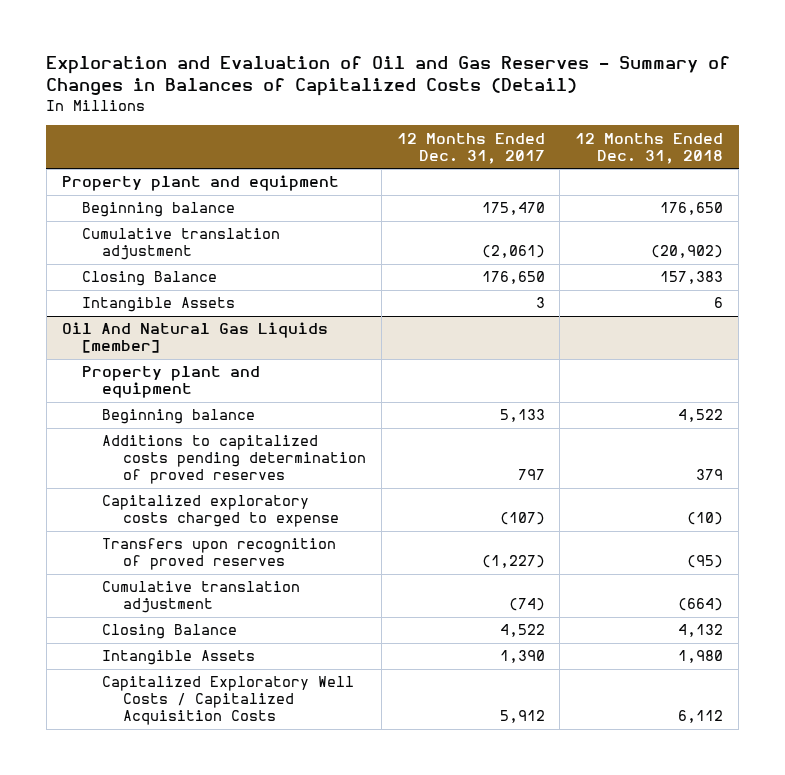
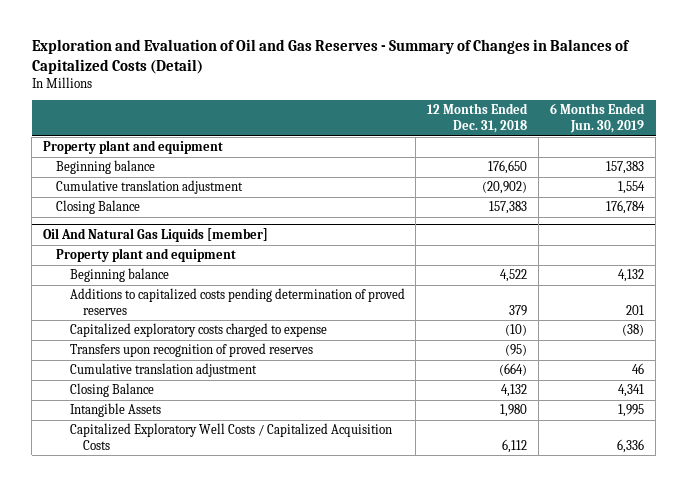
[396,132,545,164] 12 Months Ended Dec. 31, 2017 -> none
none -> [550,103,646,133] 6 Months Ended Jun. 30, 2019
[82,297,236,313] Intangible Assets -> none

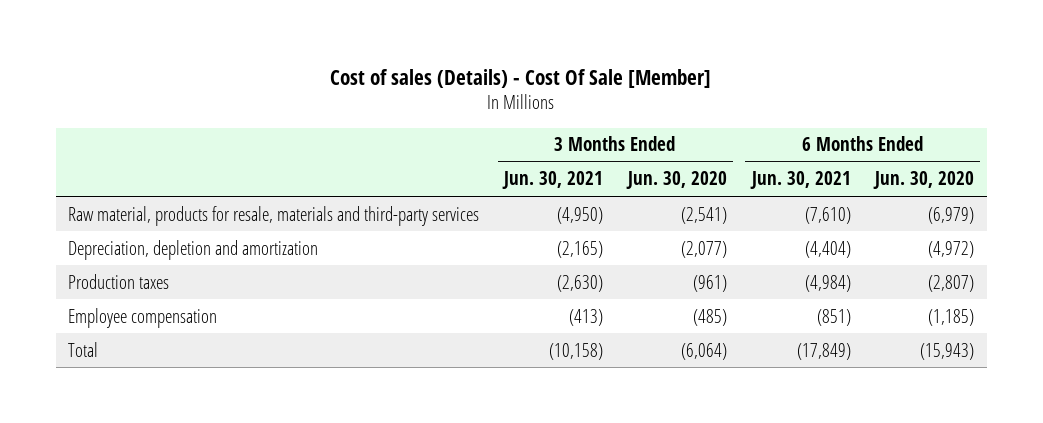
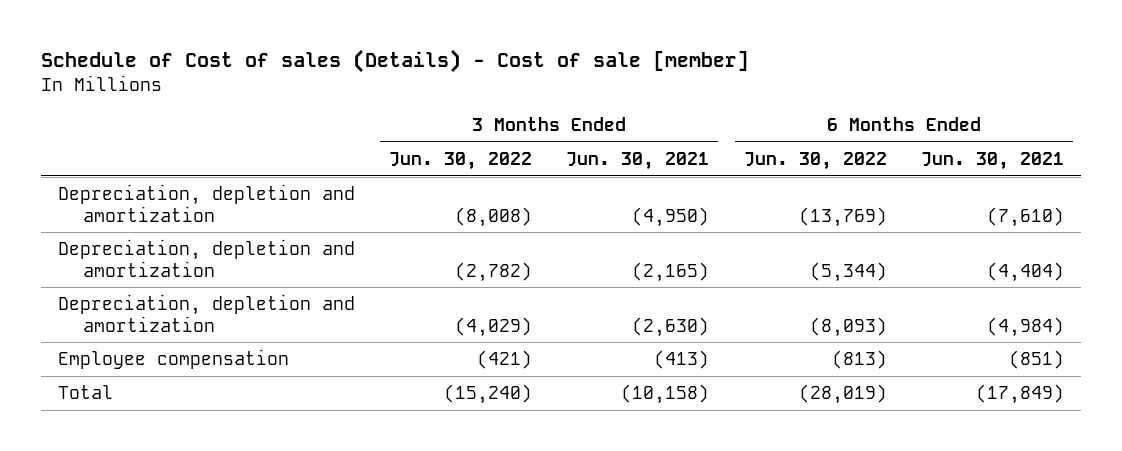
[330,68,712,88] Cost of sales (Details) - Cost Of Sale [Member] -> [40,49,749,74] Schedule of Cost of sales (Details) - Cost of sale [member]
[625,171,727,190] Jun. 30, 2020 -> none
[873,171,975,190] Jun. 30, 2020 -> none
none -> [389,151,533,170] Jun. 30, 2022
none -> [743,151,887,170] Jun. 30, 2022
[68,205,480,226] Raw material, products for resale, materials and third-party services -> [57,183,355,222] Depreciation, depletion and amortization
[68,273,170,289] Production taxes -> [57,293,355,332] Depreciation, depletion and amortization

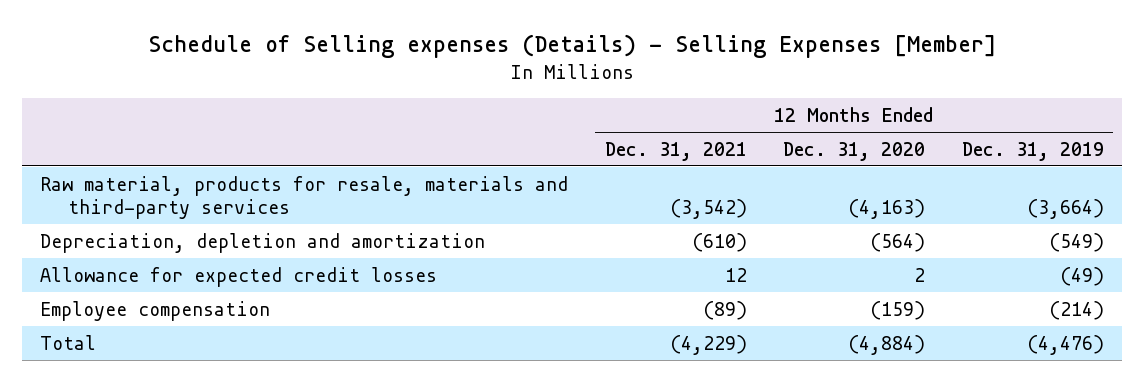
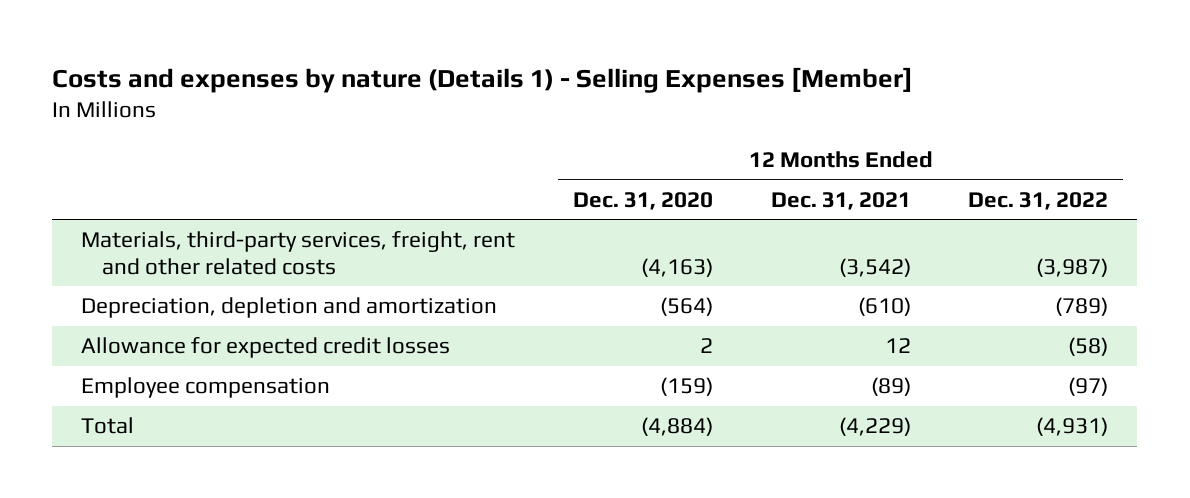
[147,34,996,59] Schedule of Selling expenses (Details) - Selling Expenses [Member] -> [52,67,914,94] Costs and expenses by nature (Details 1) - Selling Expenses [Member]
[962,141,1105,161] Dec. 31, 2019 -> none
none -> [968,191,1109,210] Dec. 31, 2022
[39,175,568,219] Raw material, products for resale, materials and third-party services -> [81,231,516,275] Materials, third-party services, freight, rent and other related costs

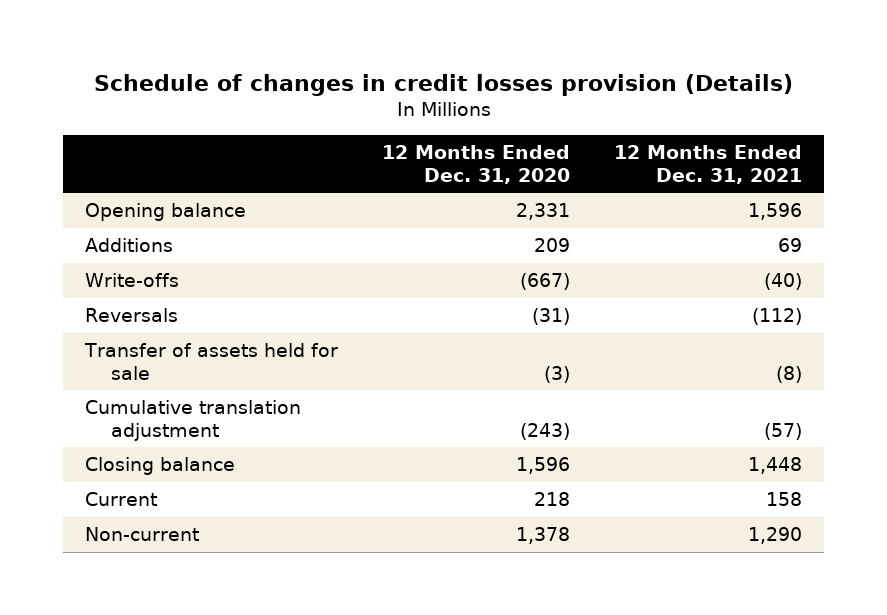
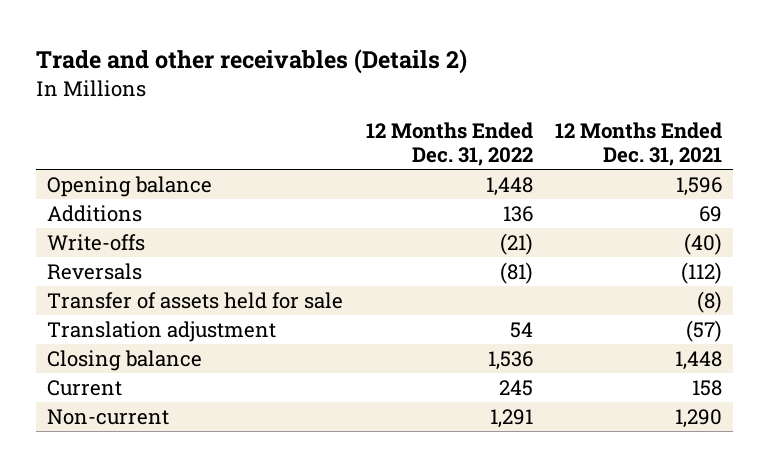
[93,74,793,97] Schedule of changes in credit losses provision (Details) -> [36,49,468,75] Trade and other receivables (Details 2)
[382,145,571,184] 12 Months Ended Dec. 31, 2020 -> none
none -> [365,122,533,166] 12 Months Ended Dec. 31, 2022
[84,400,301,441] Cumulative translation adjustment -> [47,320,277,342] Translation adjustment

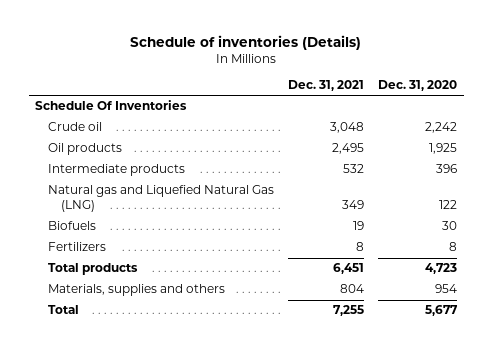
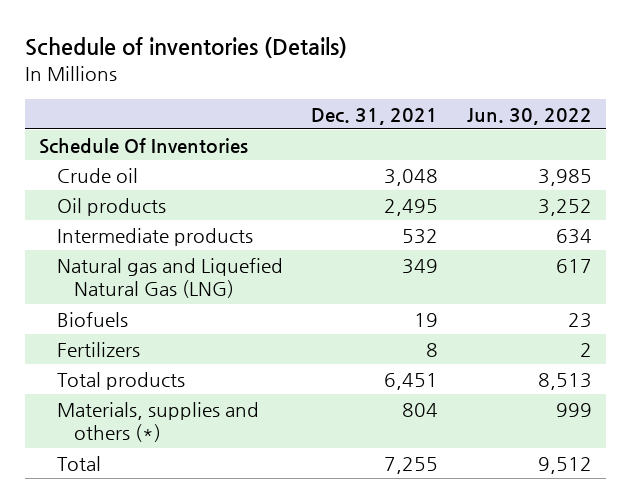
[377,80,457,92] Dec. 31, 2020 -> none
none -> [466,107,592,125] Jun. 30, 2022
[48,284,226,297] Materials, supplies and others -> [56,401,259,443] Materials, supplies and others (*)

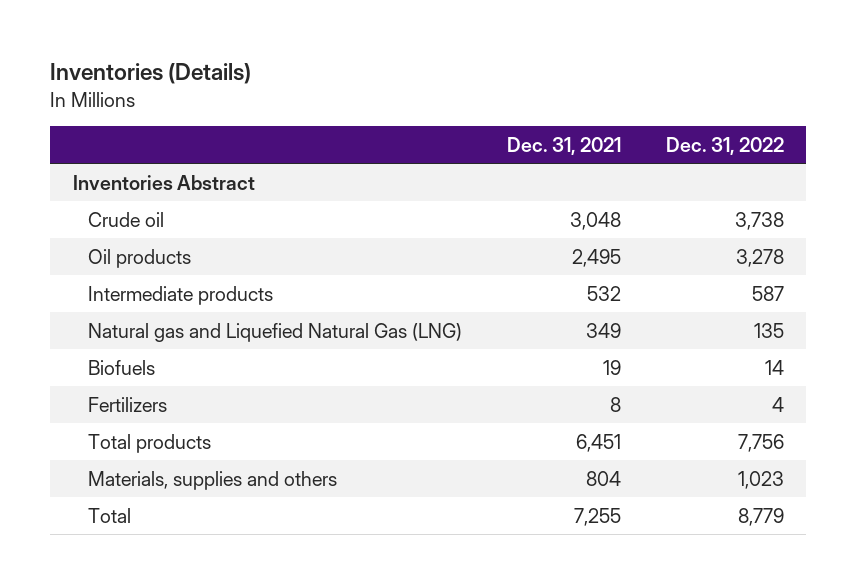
[24,37,347,59] Schedule of inventories (Details) -> [50,63,252,85] Inventories (Details)
[466,107,592,125] Jun. 30, 2022 -> none
none -> [665,136,784,155] Dec. 31, 2022
[39,137,249,154] Schedule Of Inventories -> [72,174,255,190] Inventories Abstract
[56,401,259,443] Materials, supplies and others (*) -> [87,470,337,490] Materials, supplies and others

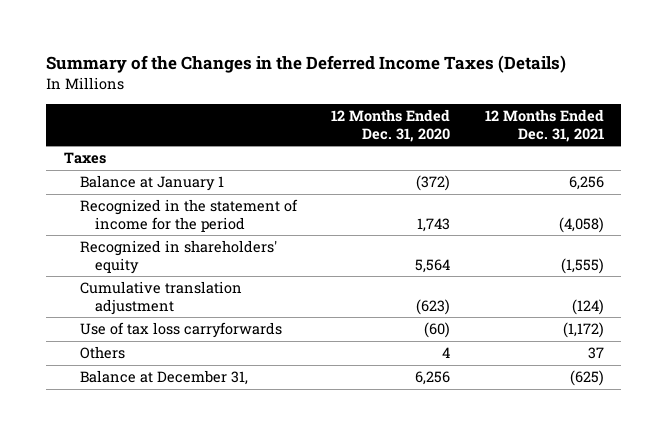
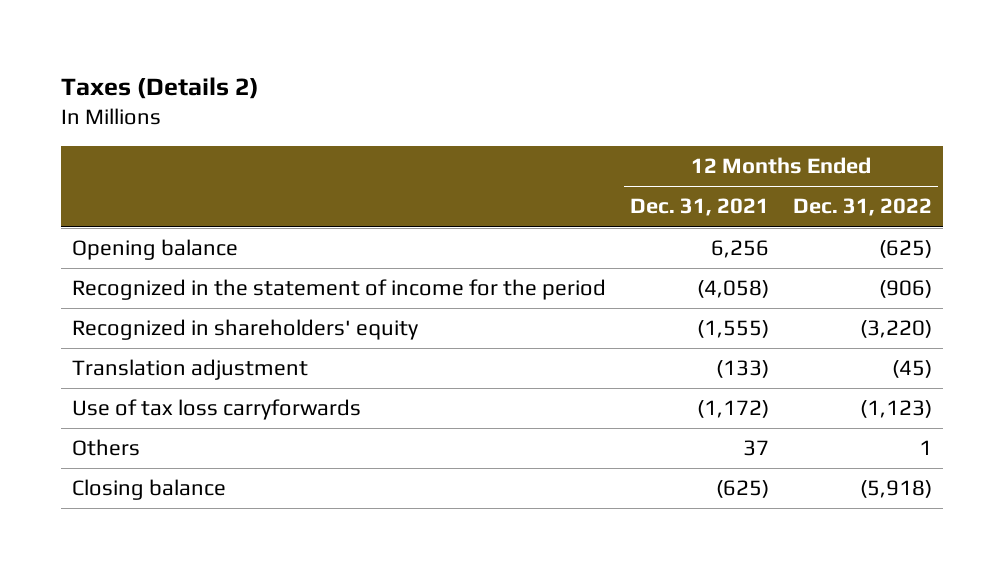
[46,55,567,74] Summary of the Changes in the Deferred Income Taxes (Details) -> [60,76,259,99] Taxes (Details 2)
[331,109,451,142] 12 Months Ended Dec. 31, 2020 -> none
none -> [792,198,932,217] Dec. 31, 2022
[63,152,106,165] Taxes -> none
[79,175,224,192] Balance at January 1 -> [72,239,239,261] Opening balance
[79,281,242,315] Cumulative translation adjustment -> [72,359,309,381] Translation adjustment
[571,298,604,315] (124) -> [716,360,770,379] (133)
[79,370,248,386] Balance at December 31, -> [72,479,227,501] Closing balance

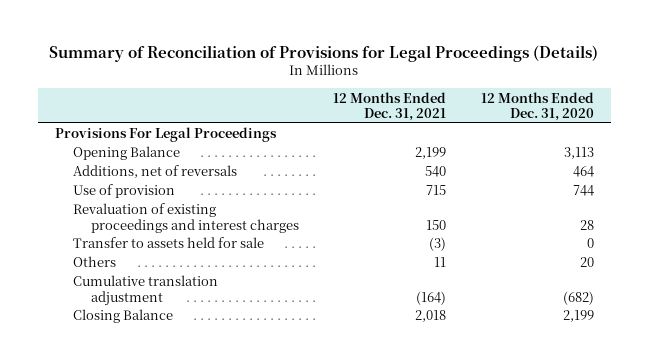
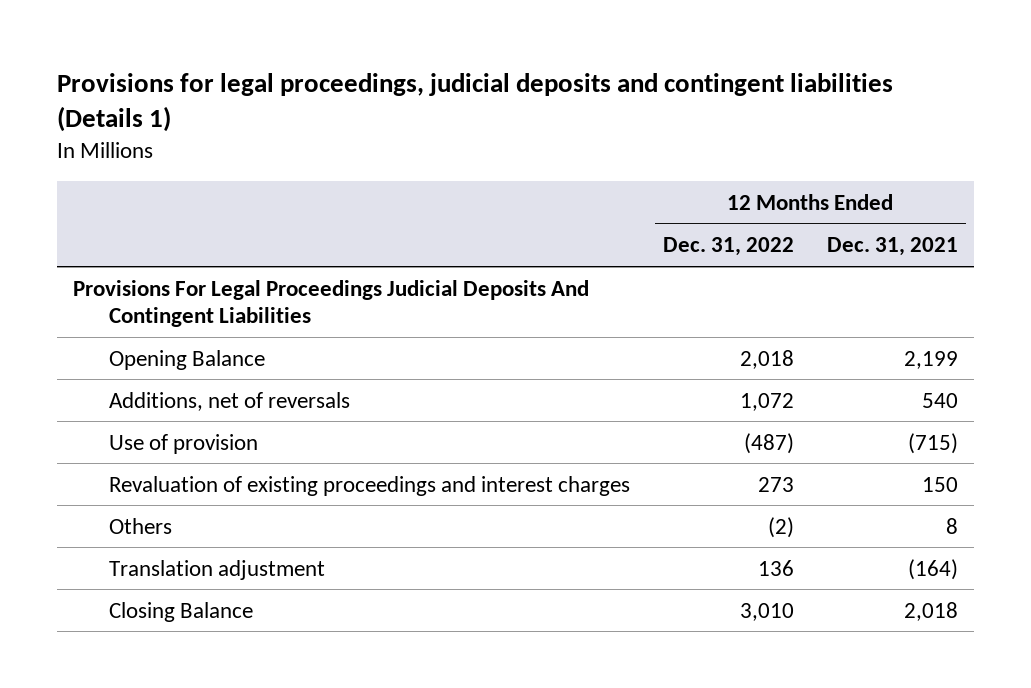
[49,44,599,62] Summary of Reconciliation of Provisions for Legal Proceedings (Details) -> [56,73,893,133] Provisions for legal proceedings, judicial deposits and contingent liabilities (Details 1)
[480,91,594,122] 12 Months Ended Dec. 31, 2020 -> none
none -> [663,237,795,257] Dec. 31, 2022
[54,127,277,143] Provisions For Legal Proceedings -> none
none -> [72,279,589,328] Provisions For Legal Proceedings Judicial Deposits And Contingent Liabilities
[426,185,447,196] 715 -> [907,432,958,454] (715)
[72,237,264,249] Transfer to assets held for sale -> none
[434,257,447,268] 11 -> [945,517,958,534] 8
[72,275,218,306] Cumulative translation adjustment -> [109,559,326,580] Translation adjustment

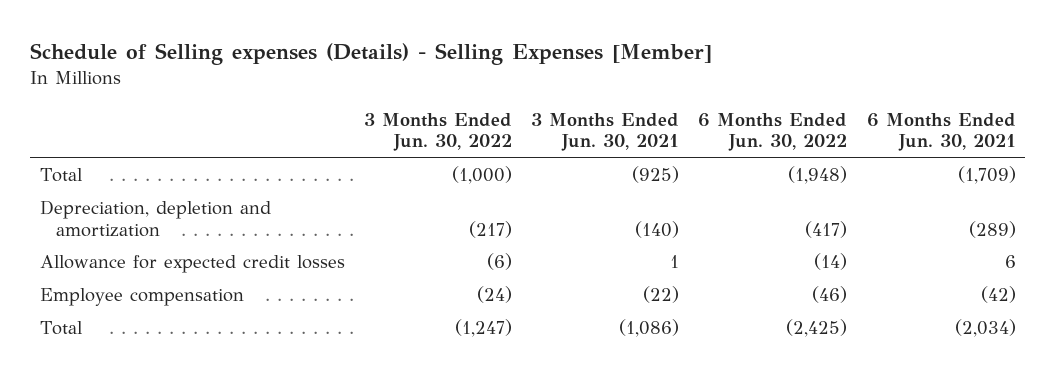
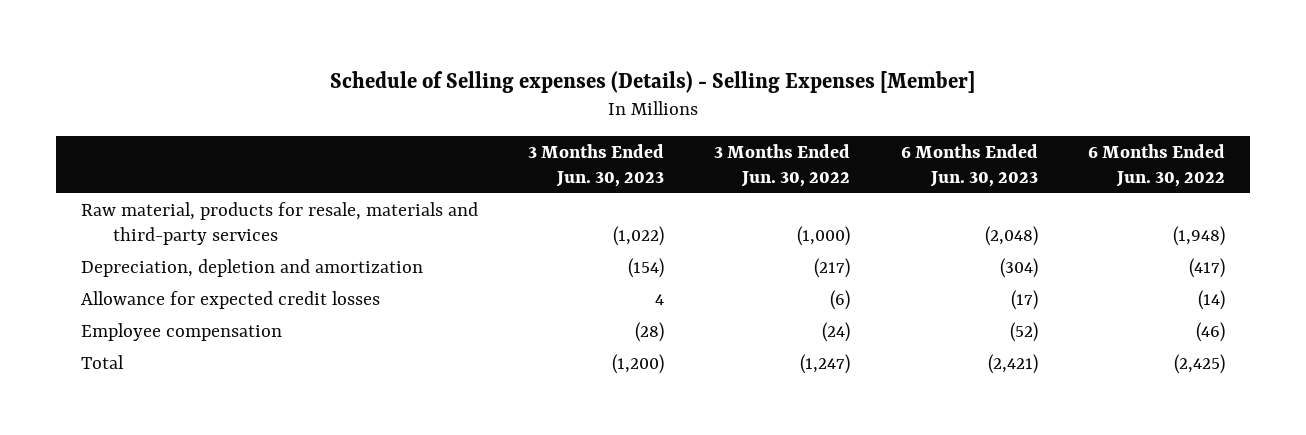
[531,112,680,152] 3 Months Ended Jun. 30, 2021 -> none
[866,112,1016,152] 6 Months Ended Jun. 30, 2021 -> none
none -> [528,143,665,187] 3 Months Ended Jun. 30, 2023
none -> [900,143,1038,187] 6 Months Ended Jun. 30, 2023
[39,167,83,182] Total -> [81,201,479,245] Raw material, products for resale, materials and third-party services

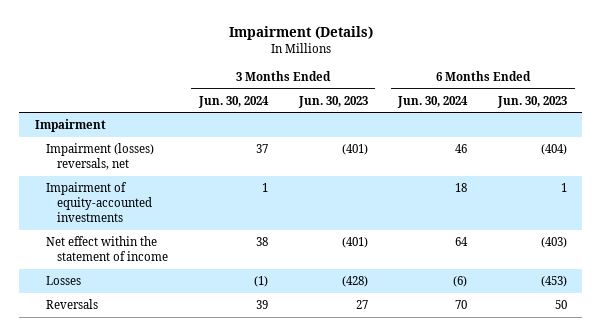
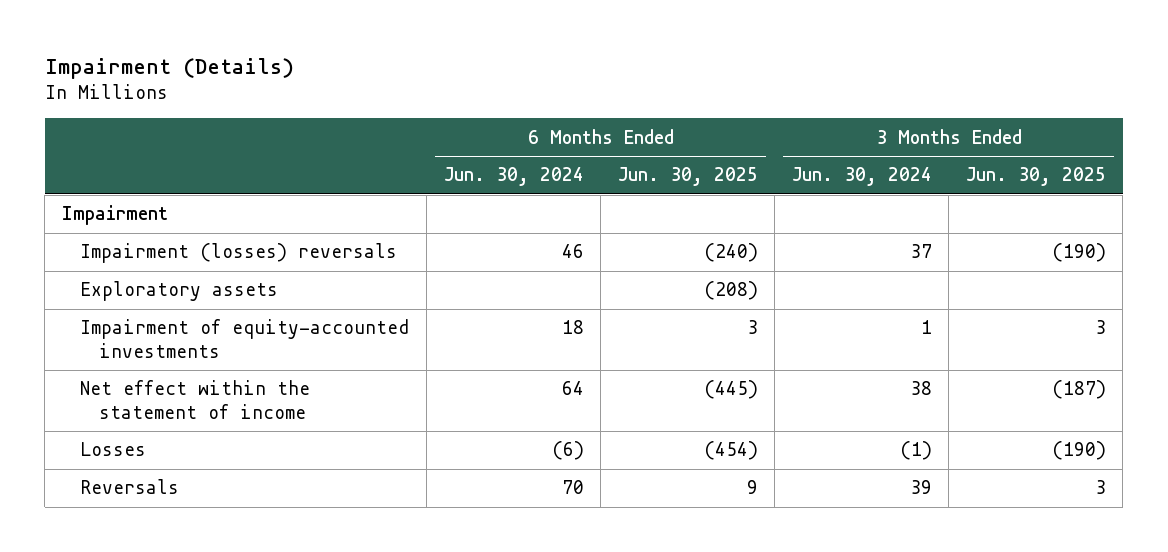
[297,95,368,108] Jun. 30, 2023 -> none
[497,95,568,108] Jun. 30, 2023 -> none
none -> [617,167,758,187] Jun. 30, 2025
none -> [965,167,1106,187] Jun. 30, 2025
[45,143,154,171] Impairment (losses) reversals, net -> [80,243,398,264] Impairment (losses) reversals
none -> [80,281,279,302] Exploratory assets

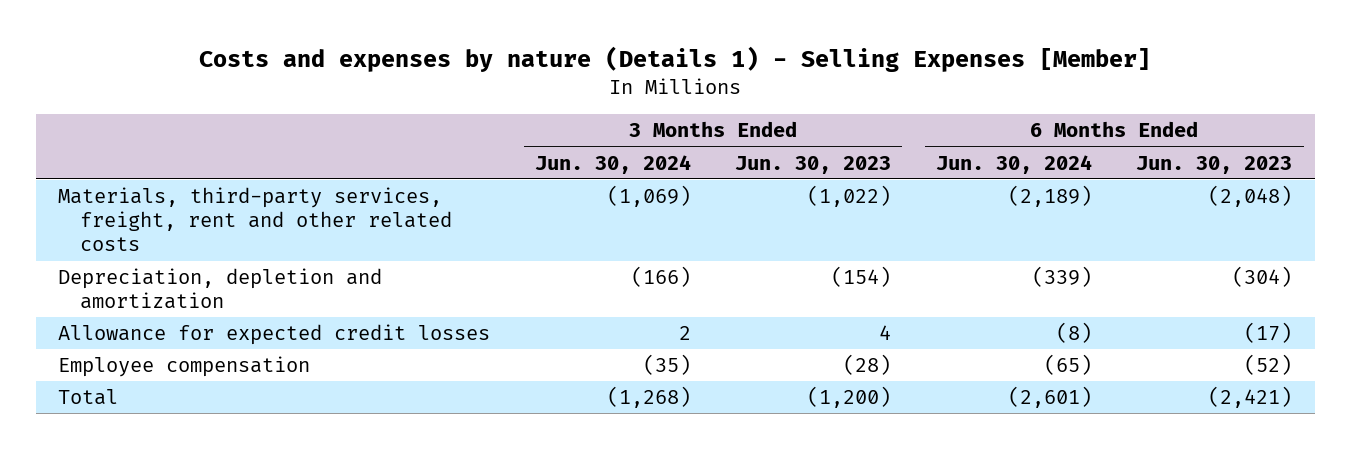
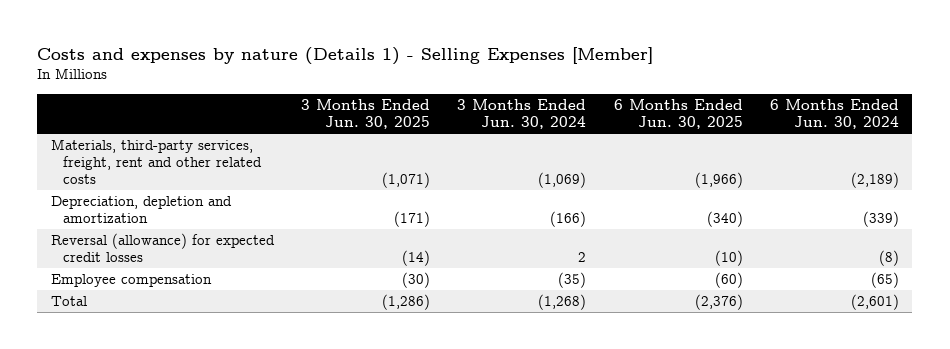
[735,155,892,174] Jun. 30, 2023 -> none
[1136,155,1293,174] Jun. 30, 2023 -> none
none -> [301,99,431,130] 3 Months Ended Jun. 30, 2025
none -> [613,99,743,130] 6 Months Ended Jun. 30, 2025
[58,324,491,346] Allowance for expected credit losses -> [50,233,275,263] Reversal (allowance) for expected credit losses

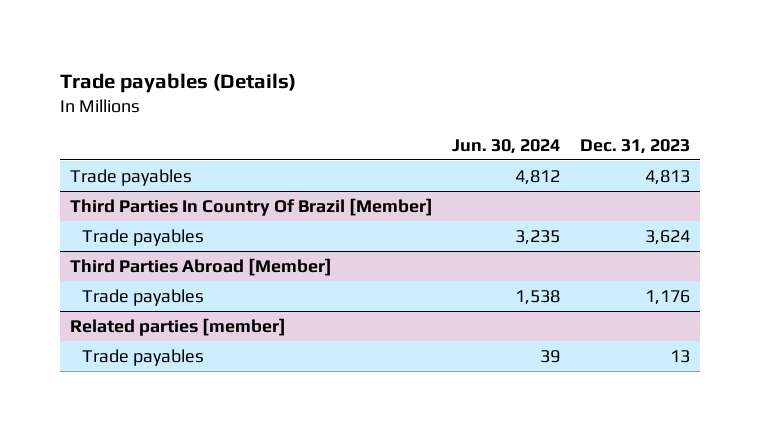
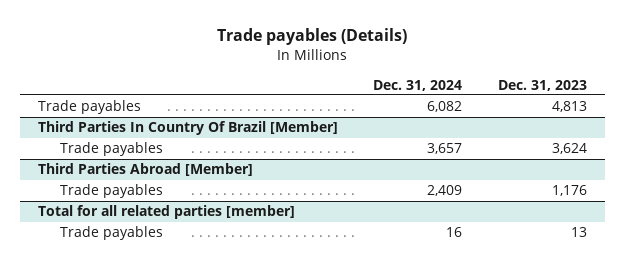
[452,138,561,154] Jun. 30, 2024 -> none
none -> [373,79,463,91] Dec. 31, 2024
[69,317,286,336] Related parties [member] -> [37,205,295,220] Total for all related parties [member]

